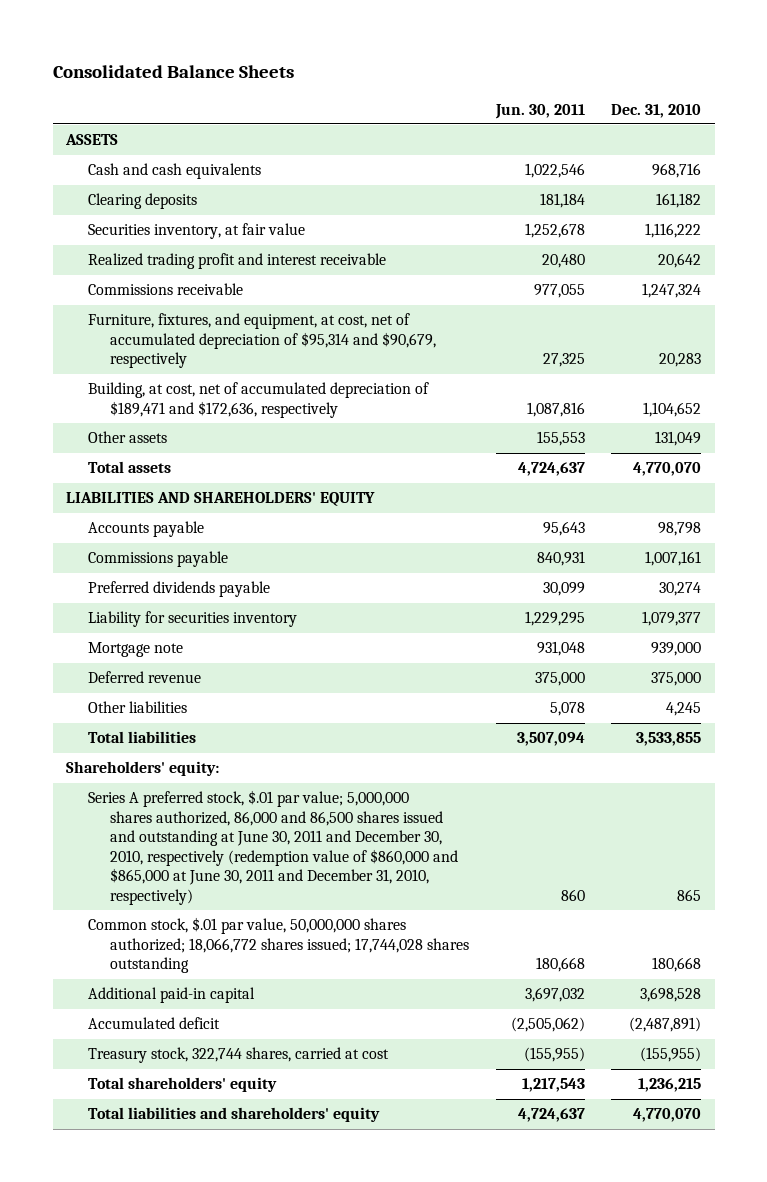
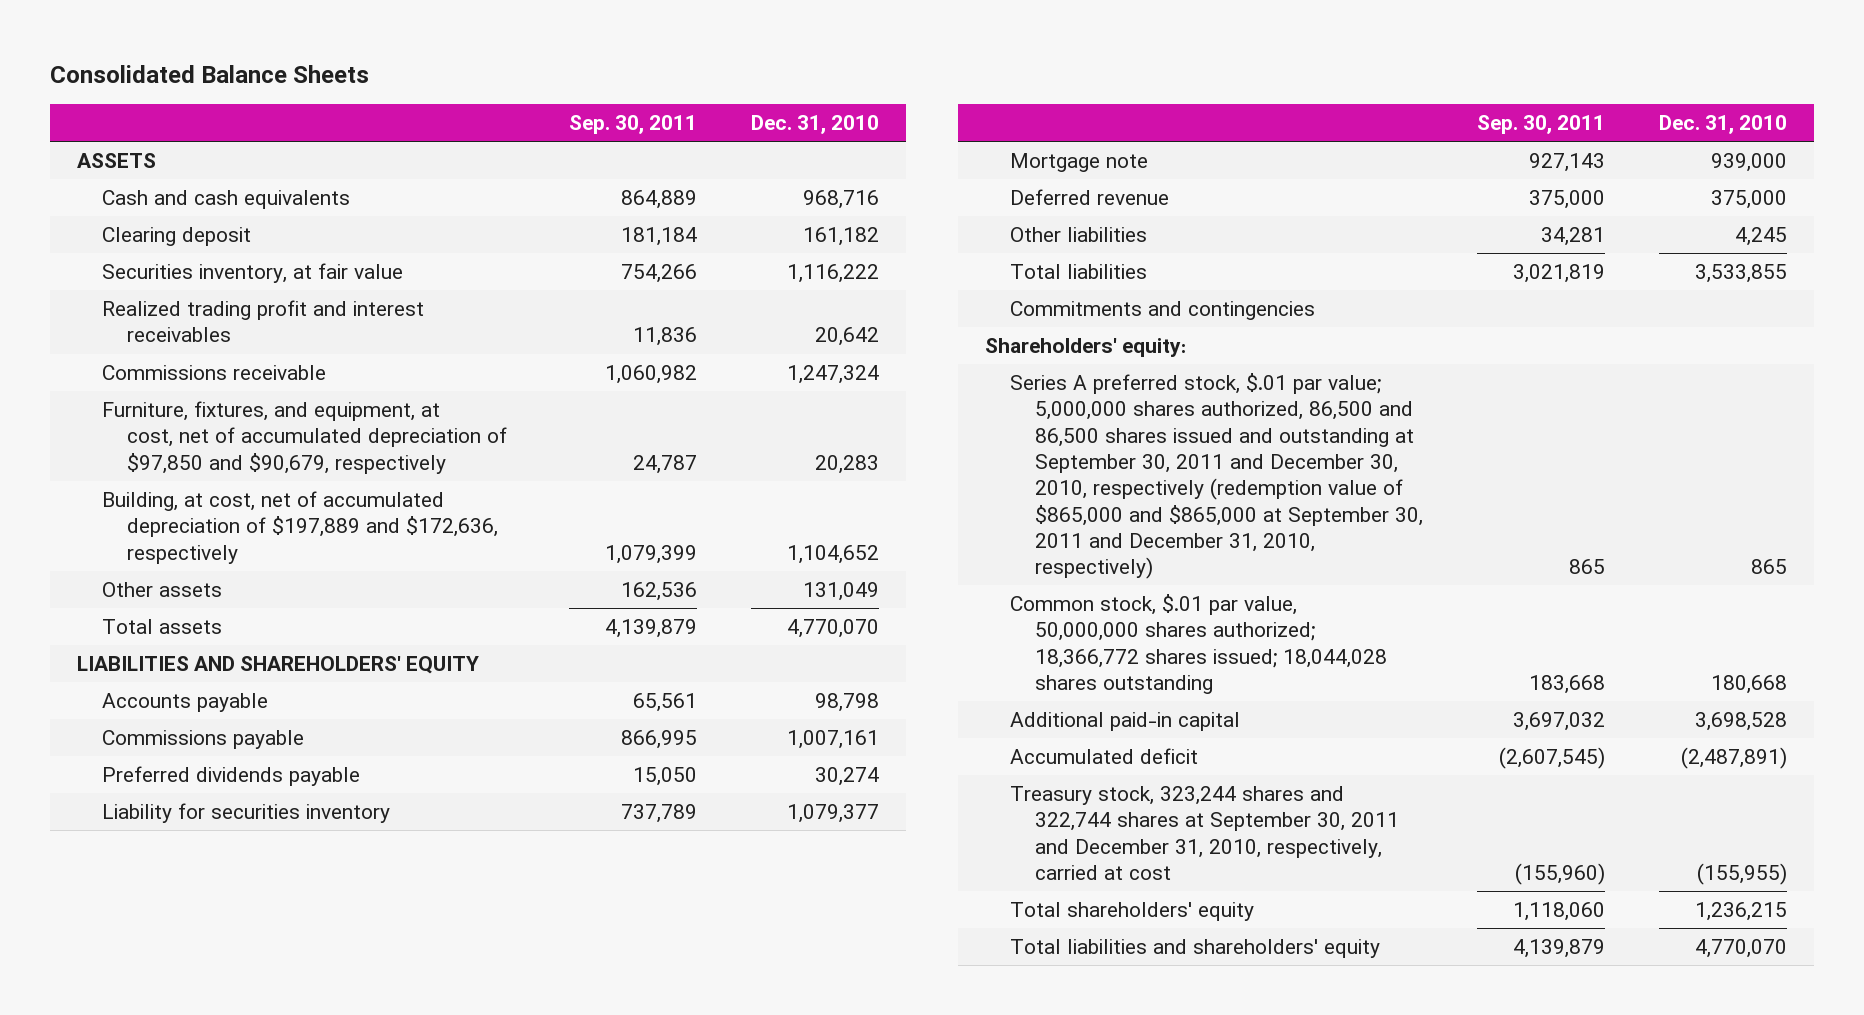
[494,103,585,119] Jun. 30, 2011 -> none
none -> [568,115,697,135] Sep. 30, 2011
[87,193,197,210] Clearing deposits -> [102,227,252,247] Clearing deposit
[87,253,386,270] Realized trading profit and interest receivable -> [102,300,425,343] Realized trading profit and interest receivables
[87,313,436,369] Furniture, fixtures, and equipment, at cost, net of accumulated depreciation of $95,314 and $90,679, respectively -> [102,401,507,474] Furniture, fixtures, and equipment, at cost, net of accumulated depreciation of $97,850 and $90,679, respectively
[87,382,429,418] Building, at cost, net of accumulated depreciation of $189,471 and $172,636, respectively -> [102,491,498,564] Building, at cost, net of accumulated depreciation of $197,889 and $172,636, respectively
none -> [1010,301,1316,321] Commitments and contingencies
[87,790,458,905] Series A preferred stock, $.01 par value; 5,000,000 shares authorized, 86,000 and 86,500 shares issued and outstanding at June 30, 2011 and December 30, 2010, respectively (redemption value of $860,000 and $865,000 at June 30, 2011 and December 31, 2010, respectively) -> [1010,373,1423,580] Series A preferred stock, $.01 par value; 5,000,000 shares authorized, 86,500 and 86,500 shares issued and outstanding at September 30, 2011 and December 30, 2010, respectively (redemption value of $865,000 and $865,000 at September 30, 2011 and December 31, 2010, respectively)
[87,917,469,974] Common stock, $.01 par value, 50,000,000 shares authorized; 18,066,772 shares issued; 17,744,028 shares outstanding -> [1010,594,1387,695] Common stock, $.01 par value, 50,000,000 shares authorized; 18,366,772 shares issued; 18,044,028 shares outstanding
[87,1047,389,1064] Treasury stock, 322,744 shares, carried at cost -> [1010,786,1399,881] Treasury stock, 323,244 shares and 322,744 shares at September 30, 2011 and December 31, 2010, respectively, carried at cost

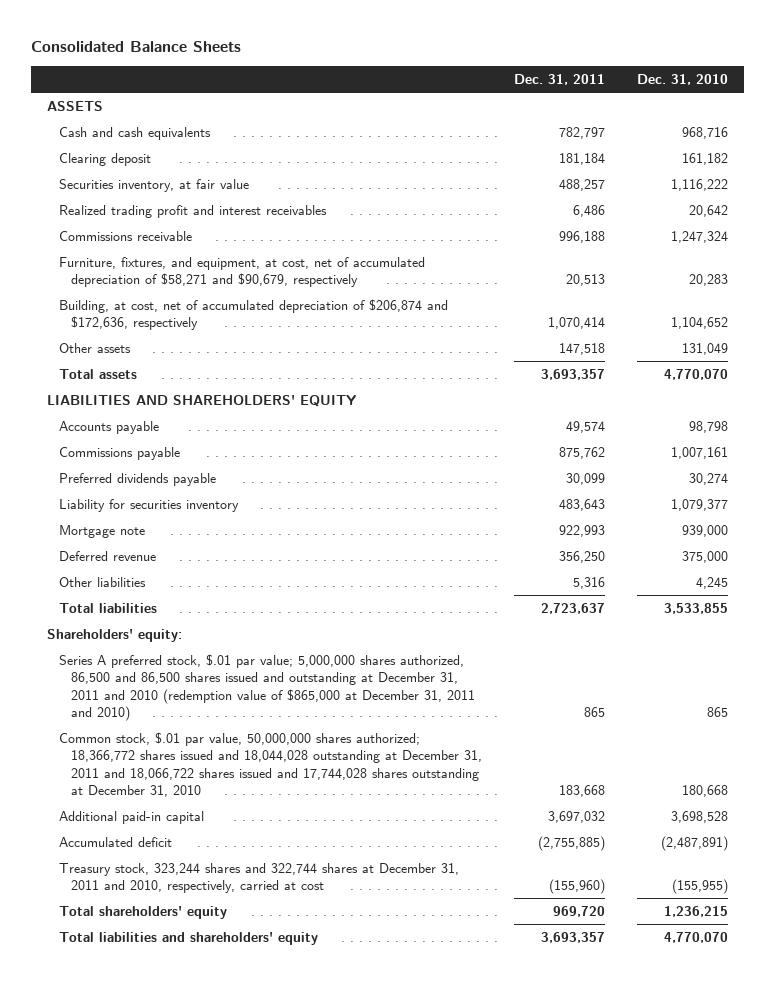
[568,115,697,135] Sep. 30, 2011 -> none
none -> [514,74,606,86] Dec. 31, 2011
[102,401,507,474] Furniture, fixtures, and equipment, at cost, net of accumulated depreciation of $97,850 and $90,679, respectively -> [59,256,426,288] Furniture, fixtures, and equipment, at cost, net of accumulated depreciation of $58,271 and $90,679, respectively
[102,491,498,564] Building, at cost, net of accumulated depreciation of $197,889 and $172,636, respectively -> [59,298,449,331] Building, at cost, net of accumulated depreciation of $206,874 and $172,636, respectively
[1010,301,1316,321] Commitments and contingencies -> none
[1010,373,1423,580] Series A preferred stock, $.01 par value; 5,000,000 shares authorized, 86,500 and 86,500 shares issued and outstanding at September 30, 2011 and December 30, 2010, respectively (redemption value of $865,000 and $865,000 at September 30, 2011 and December 31, 2010, respectively) -> [59,653,476,721] Series A preferred stock, $.01 par value; 5,000,000 shares authorized, 86,500 and 86,500 shares issued and outstanding at December 31, 2011 and 2010 (redemption value of $865,000 at December 31, 2011 and 2010)
[1010,594,1387,695] Common stock, $.01 par value, 50,000,000 shares authorized; 18,366,772 shares issued; 18,044,028 shares outstanding -> [59,731,483,797] Common stock, $.01 par value, 50,000,000 shares authorized; 18,366,772 shares issued and 18,044,028 outstanding at December 31, 2011 and 18,066,722 shares issued and 17,744,028 shares outstanding at December 31, 2010
[1010,786,1399,881] Treasury stock, 323,244 shares and 322,744 shares at September 30, 2011 and December 31, 2010, respectively, carried at cost -> [59,862,460,894] Treasury stock, 323,244 shares and 322,744 shares at December 31, 2011 and 2010, respectively, carried at cost

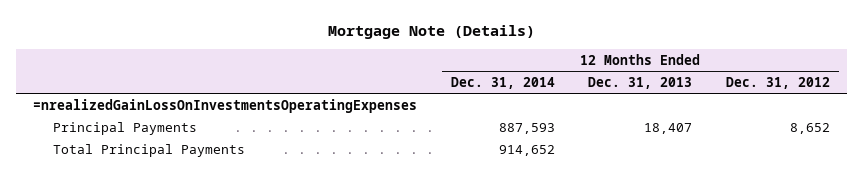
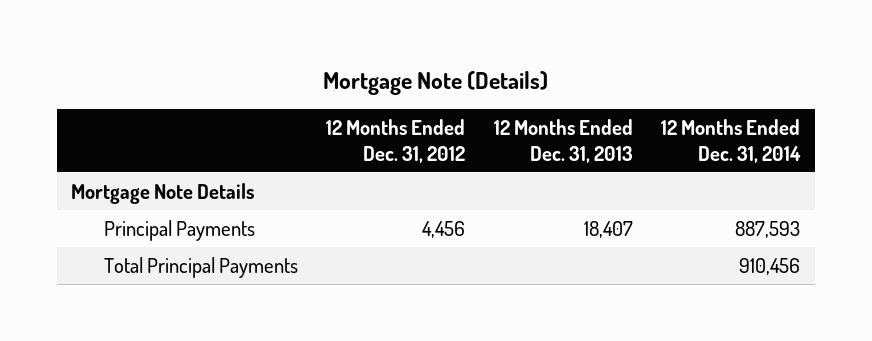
[32,98,417,113] =nrealizedGainLossOnInvestmentsOperatingExpenses -> none
none -> [71,183,255,205] Mortgage Note Details
[790,122,831,134] 8,652 -> [422,221,466,239] 4,456
[498,144,555,156] 914,652 -> [739,258,801,276] 910,456

